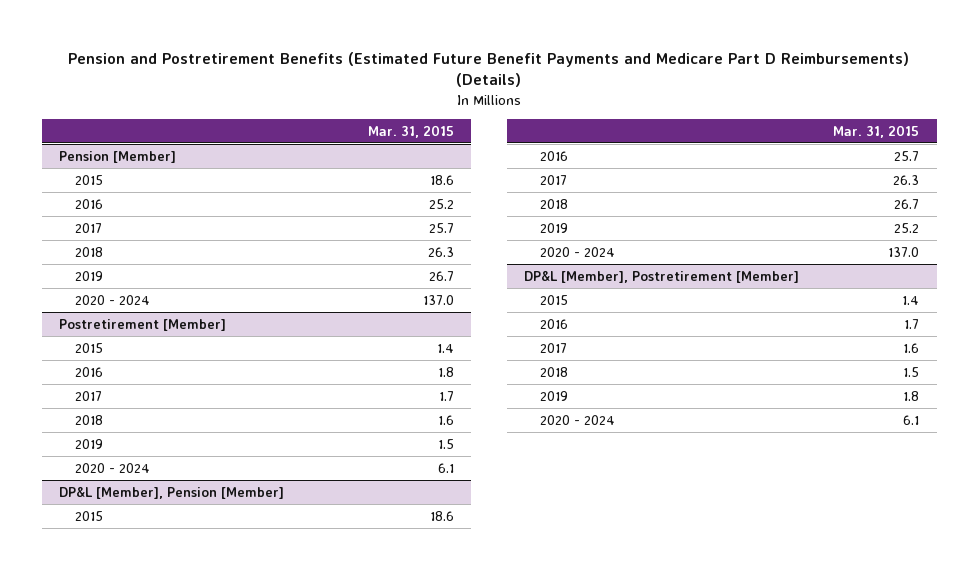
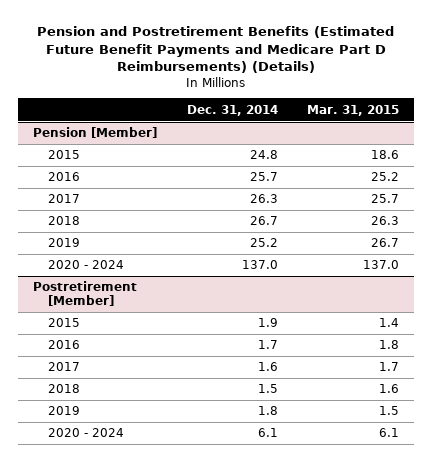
none -> [186,104,278,116] Dec. 31, 2014
[58,485,284,499] DP&L [Member], Pension [Member] -> none
[75,510,104,521] 2015 -> none
[540,150,569,161] 2016 -> none
[540,174,568,185] 2017 -> none
[540,198,569,209] 2018 -> none
[540,222,569,233] 2019 -> none
[540,246,616,257] 2020 - 2024 -> none
[523,269,799,283] DP&L [Member], Postretirement [Member] -> none
[540,294,569,305] 2015 -> none
[540,318,569,329] 2016 -> none
[540,342,568,353] 2017 -> none
[540,366,569,377] 2018 -> none
[540,390,569,401] 2019 -> none
[540,414,616,425] 2020 - 2024 -> none

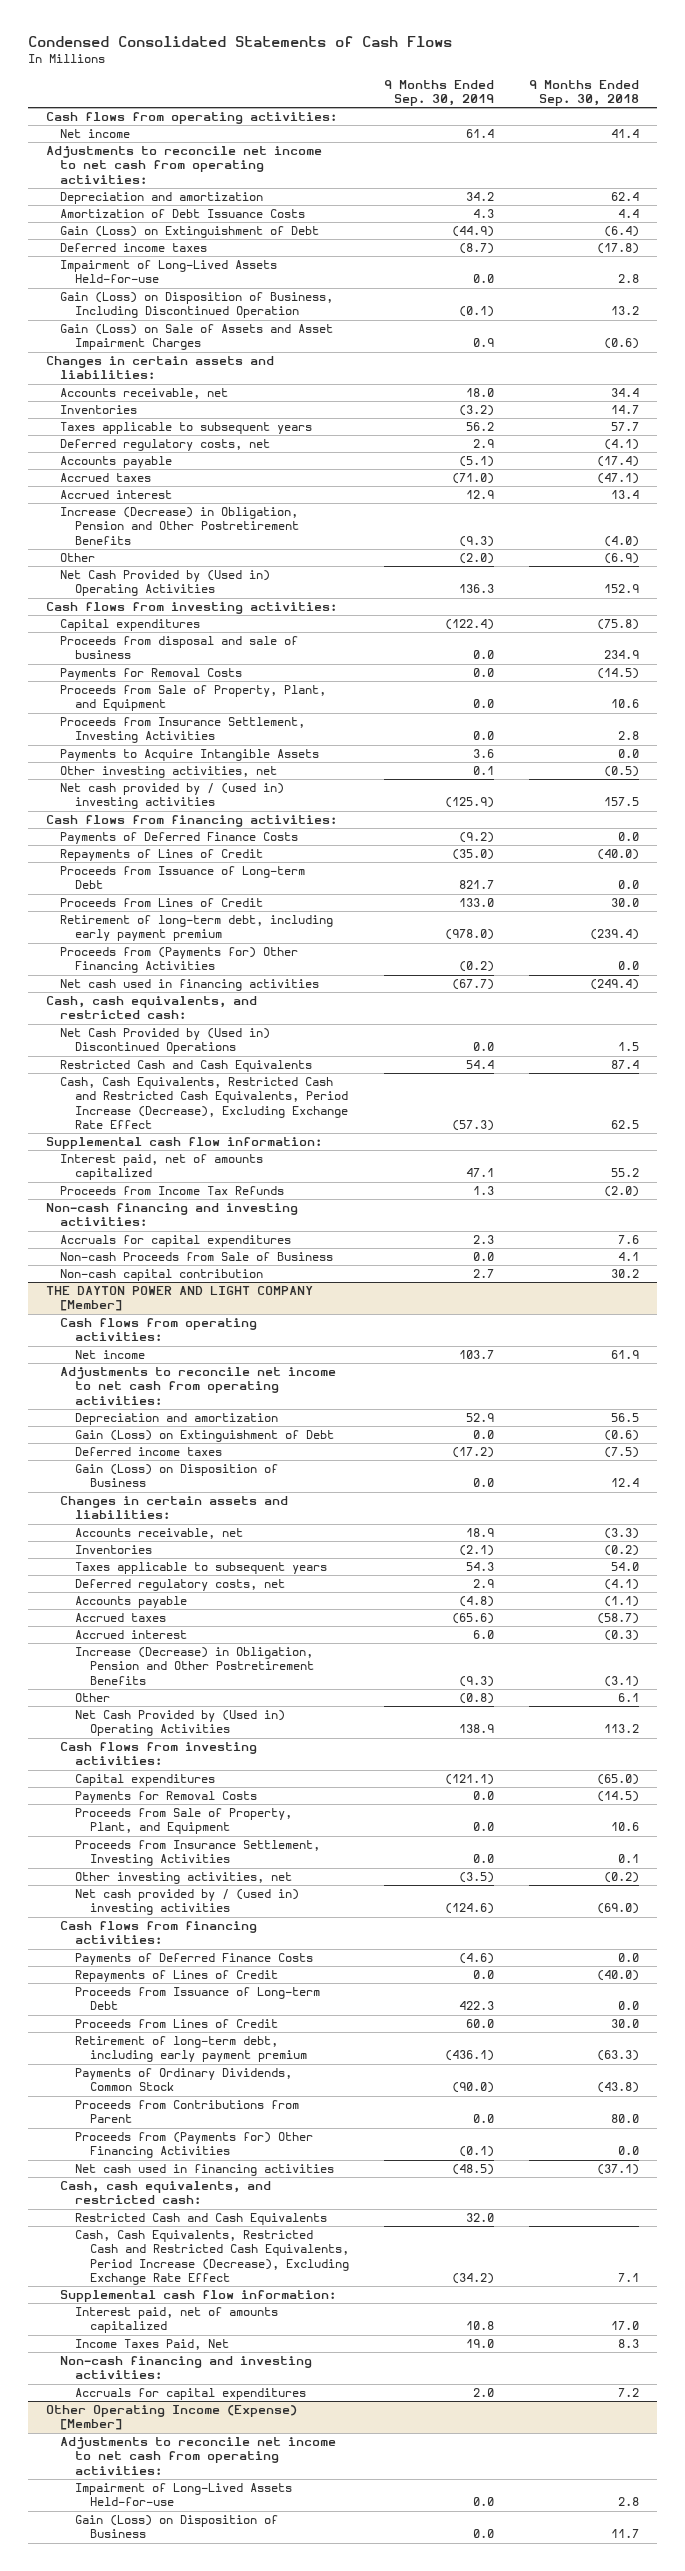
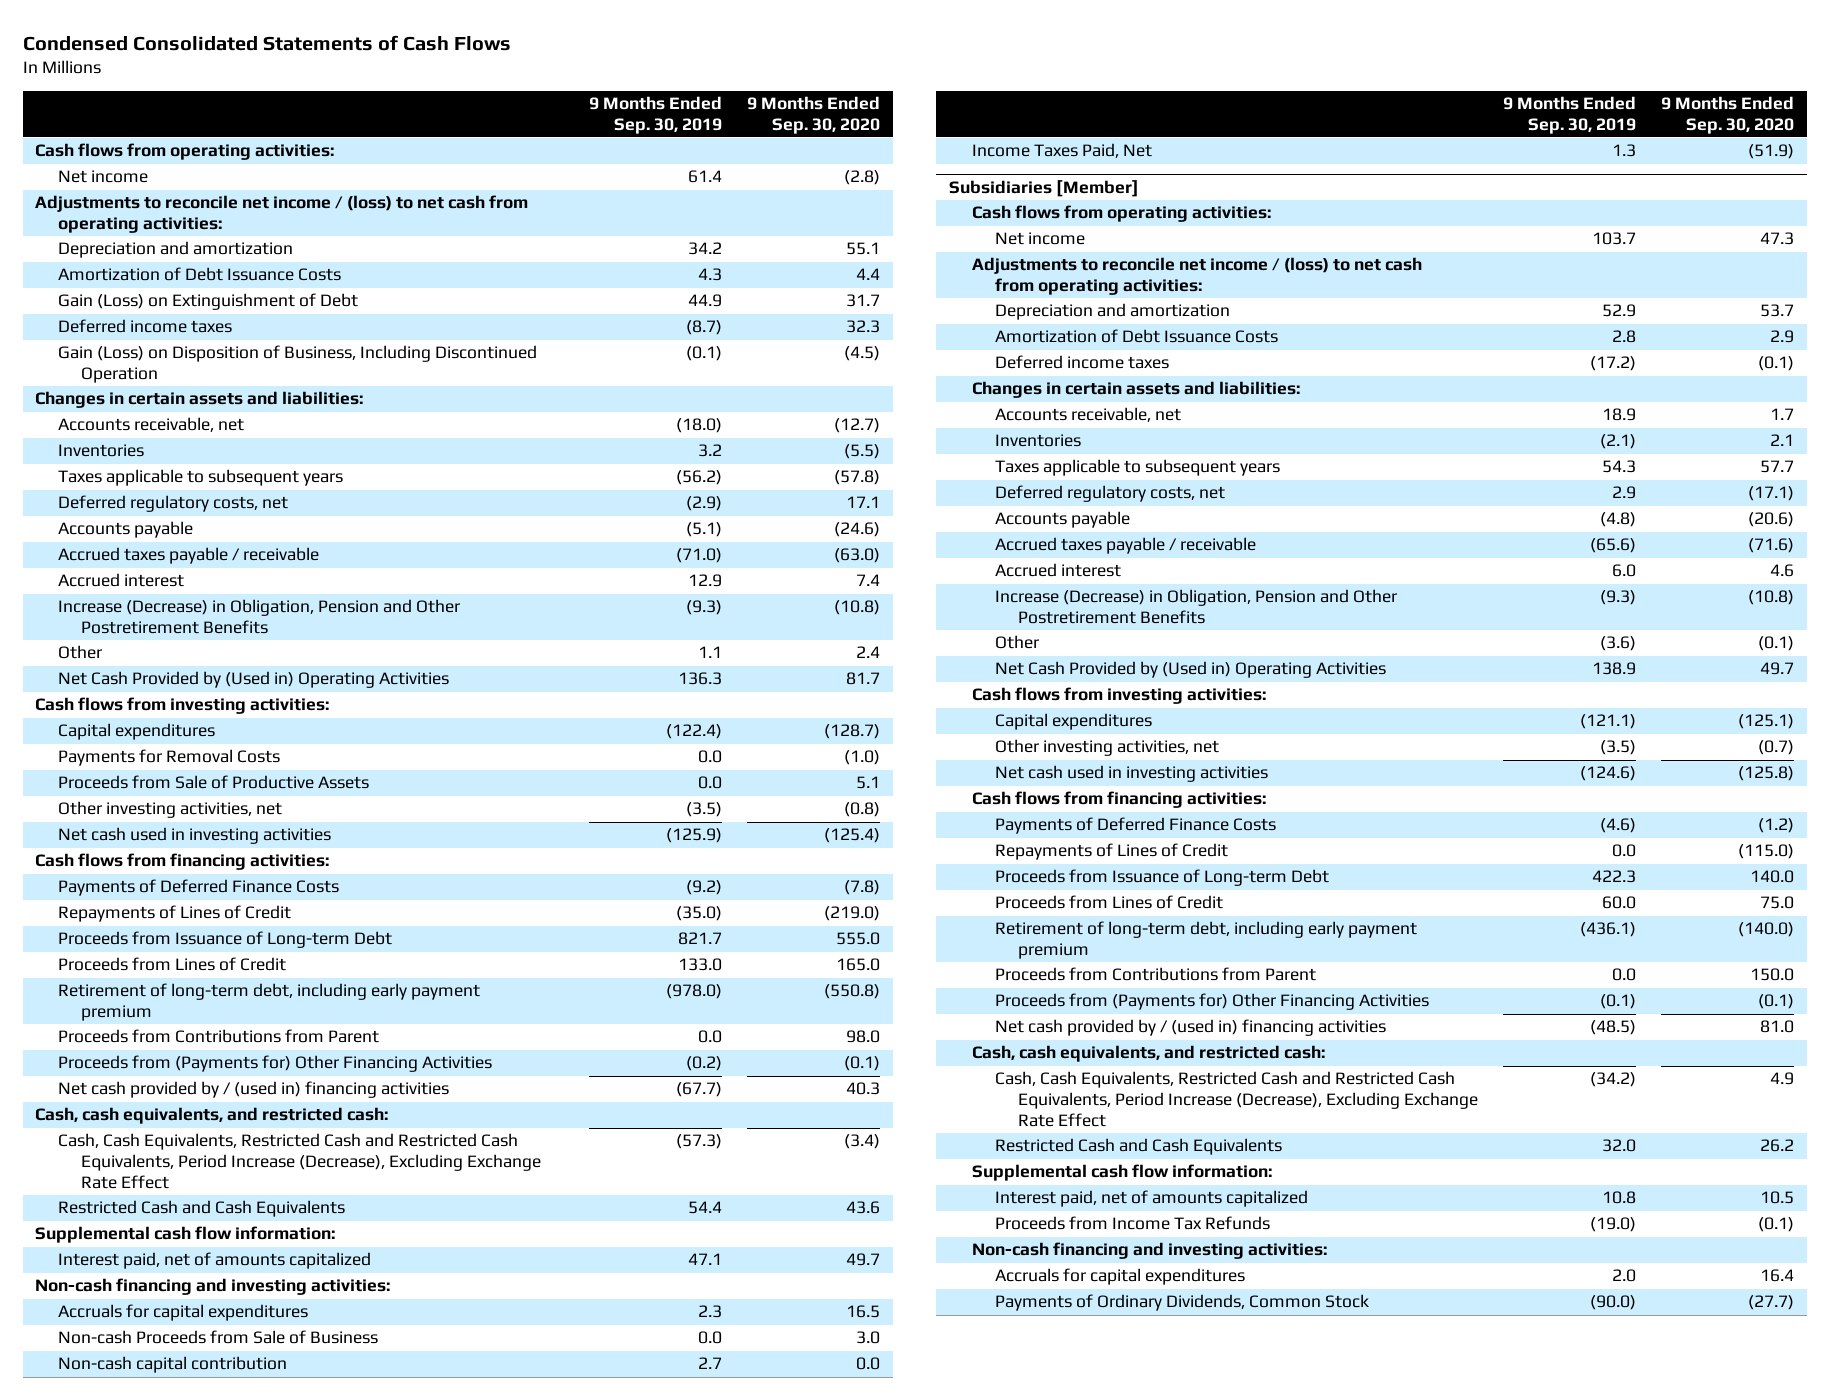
[529,80,640,107] 9 Months Ended Sep. 30, 2018 -> none
none -> [747,96,881,134] 9 Months Ended Sep. 30, 2020
[45,146,322,184] Adjustments to reconcile net income to net cash from operating activities: -> [35,195,529,234] Adjustments to reconcile net income / (loss) to net cash from operating activities:
[451,226,494,238] (44.9) -> [688,294,723,308] 44.9
[60,260,278,284] Impairment of Long-Lived Assets Held-for-use -> none
[60,324,334,351] Gain (Loss) on Sale of Assets and Asset Impairment Charges -> none
[465,388,494,398] 18.0 -> [676,418,723,434] (18.0)
[458,405,494,417] (3.2) -> [698,444,723,458] 3.2
[465,422,494,432] 56.2 -> [676,470,723,486] (56.2)
[472,439,494,449] 2.9 -> [686,496,723,512] (2.9)
[60,473,152,483] Accrued taxes -> [58,547,320,565] Accrued taxes payable / receivable
[458,553,494,565] (2.0) -> [698,646,723,659] 1.1
[60,636,299,660] Proceeds from disposal and sale of business -> none
[60,685,327,712] Proceeds from Sale of Property, Plant, and Equipment -> none
[60,717,306,744] Proceeds from Insurance Settlement, Investing Activities -> none
[60,749,320,762] Payments to Acquire Intangible Assets -> none
none -> [58,775,370,790] Proceeds from Sale of Productive Assets
[472,766,494,776] 0.1 -> [686,802,723,818] (3.5)
[60,783,285,810] Net cash provided by / (used in) investing activities -> [58,827,332,845] Net cash used in investing activities
none -> [58,1029,380,1044] Proceeds from Contributions from Parent
[60,979,320,992] Net cash used in financing activities -> [58,1081,450,1099] Net cash provided by / (used in) financing activities
[60,1028,271,1055] Net Cash Provided by (Used in) Discontinued Operations -> none
[60,1060,313,1073] Restricted Cash and Cash Equivalents -> [58,1200,346,1218] Restricted Cash and Cash Equivalents
[60,1186,285,1196] Proceeds from Income Tax Refunds -> none
none -> [971,143,1152,159] Income Taxes Paid, Net
[45,1286,313,1312] THE DAYTON POWER AND LIGHT COMPANY [Member] -> [948,179,1139,197] Subsidiaries [Member]
[60,1367,337,1405] Adjustments to reconcile net income to net cash from operating activities: -> [971,257,1422,296] Adjustments to reconcile net income / (loss) to net cash from operating activities:
[75,1430,335,1443] Gain (Loss) on Extinguishment of Debt -> none
none -> [994,329,1278,344] Amortization of Debt Issuance Costs
[75,1464,279,1488] Gain (Loss) on Disposition of Business -> none
[75,1613,167,1623] Accrued taxes -> [994,537,1256,555] Accrued taxes payable / receivable
[458,1693,494,1705] (0.8) -> [1599,636,1636,652] (3.6)
[75,1791,258,1804] Payments for Removal Costs -> none
[75,1808,293,1835] Proceeds from Sale of Property, Plant, and Equipment -> none
[75,1840,321,1867] Proceeds from Insurance Settlement, Investing Activities -> none
[75,1889,300,1916] Net cash provided by / (used in) investing activities -> [994,765,1268,783] Net cash used in investing activities
[75,2068,293,2092] Payments of Ordinary Dividends, Common Stock -> none
[75,2164,335,2177] Net cash used in financing activities -> [994,1019,1386,1037] Net cash provided by / (used in) financing activities
[75,2213,328,2226] Restricted Cash and Cash Equivalents -> none
none -> [994,1138,1282,1156] Restricted Cash and Cash Equivalents
[75,2339,230,2351] Income Taxes Paid, Net -> none
none -> [994,1216,1270,1231] Proceeds from Income Tax Refunds
[45,2405,297,2431] Other Operating Income (Expense) [Member] -> none
[60,2437,337,2475] Adjustments to reconcile net income to net cash from operating activities: -> none
[75,2483,293,2507] Impairment of Long-Lived Assets Held-for-use -> none
[75,2515,279,2539] Gain (Loss) on Disposition of Business -> none
none -> [994,1294,1369,1312] Payments of Ordinary Dividends, Common Stock

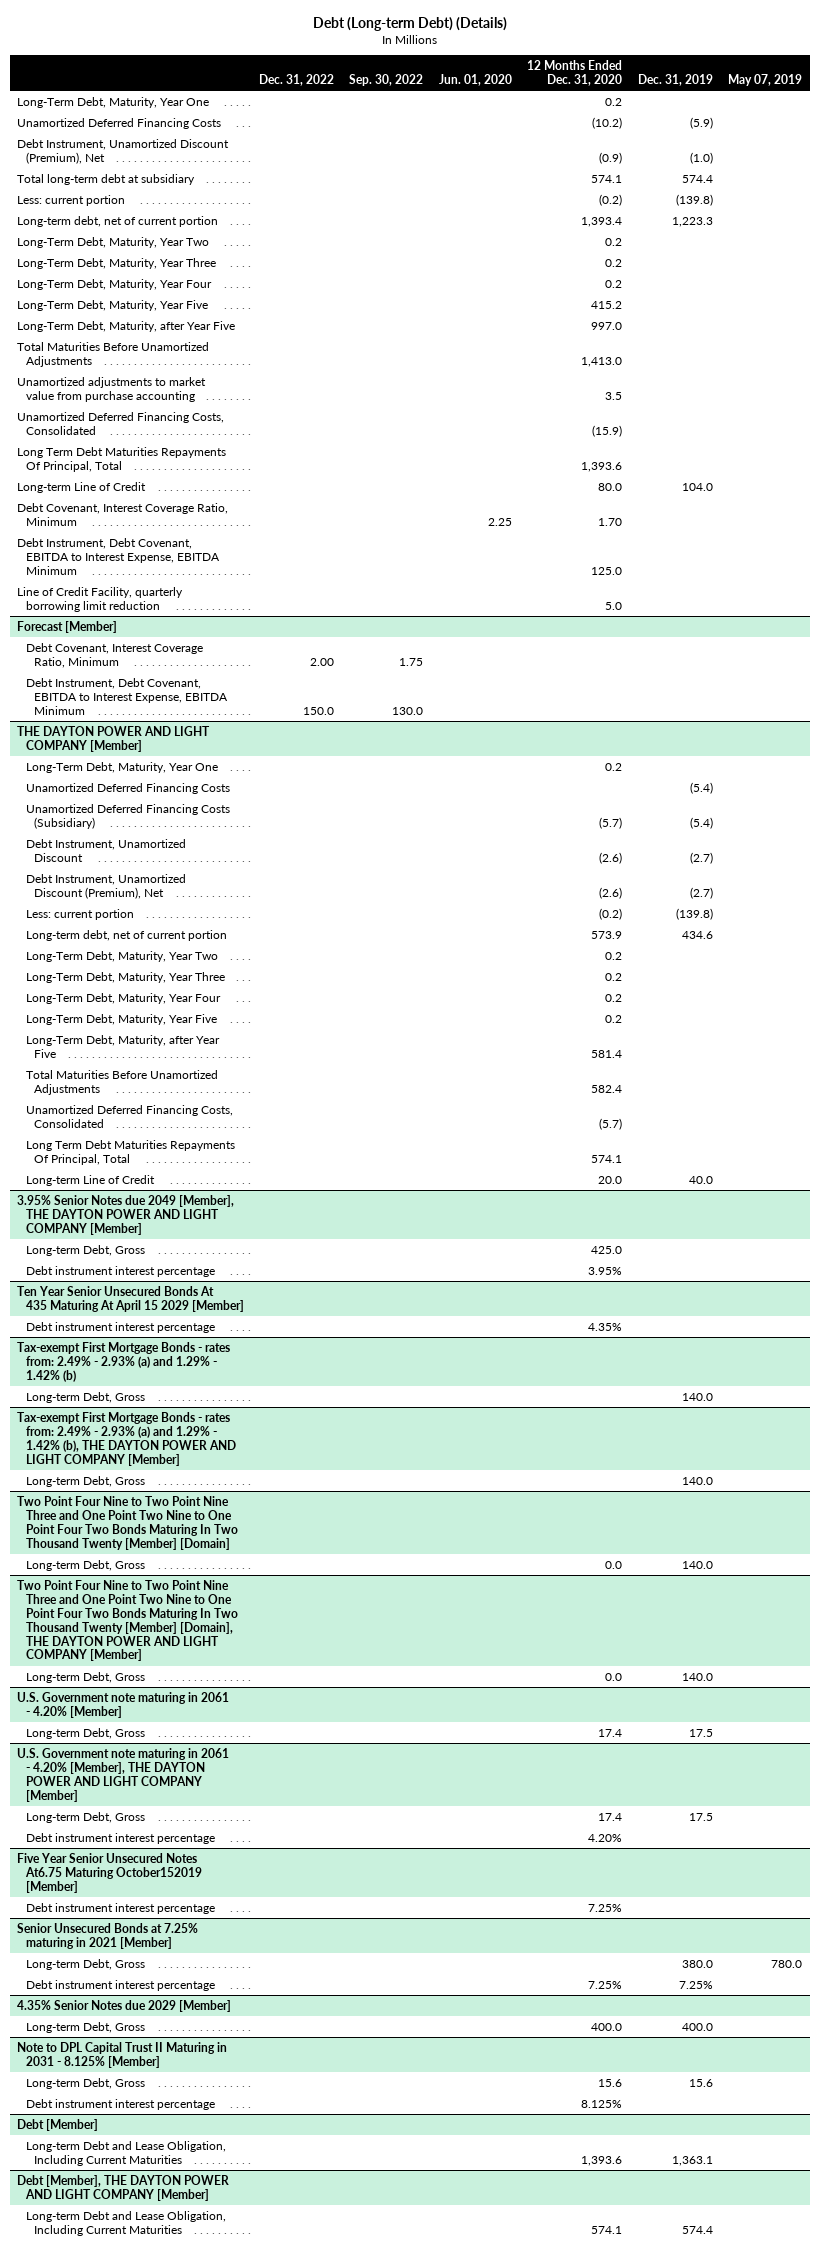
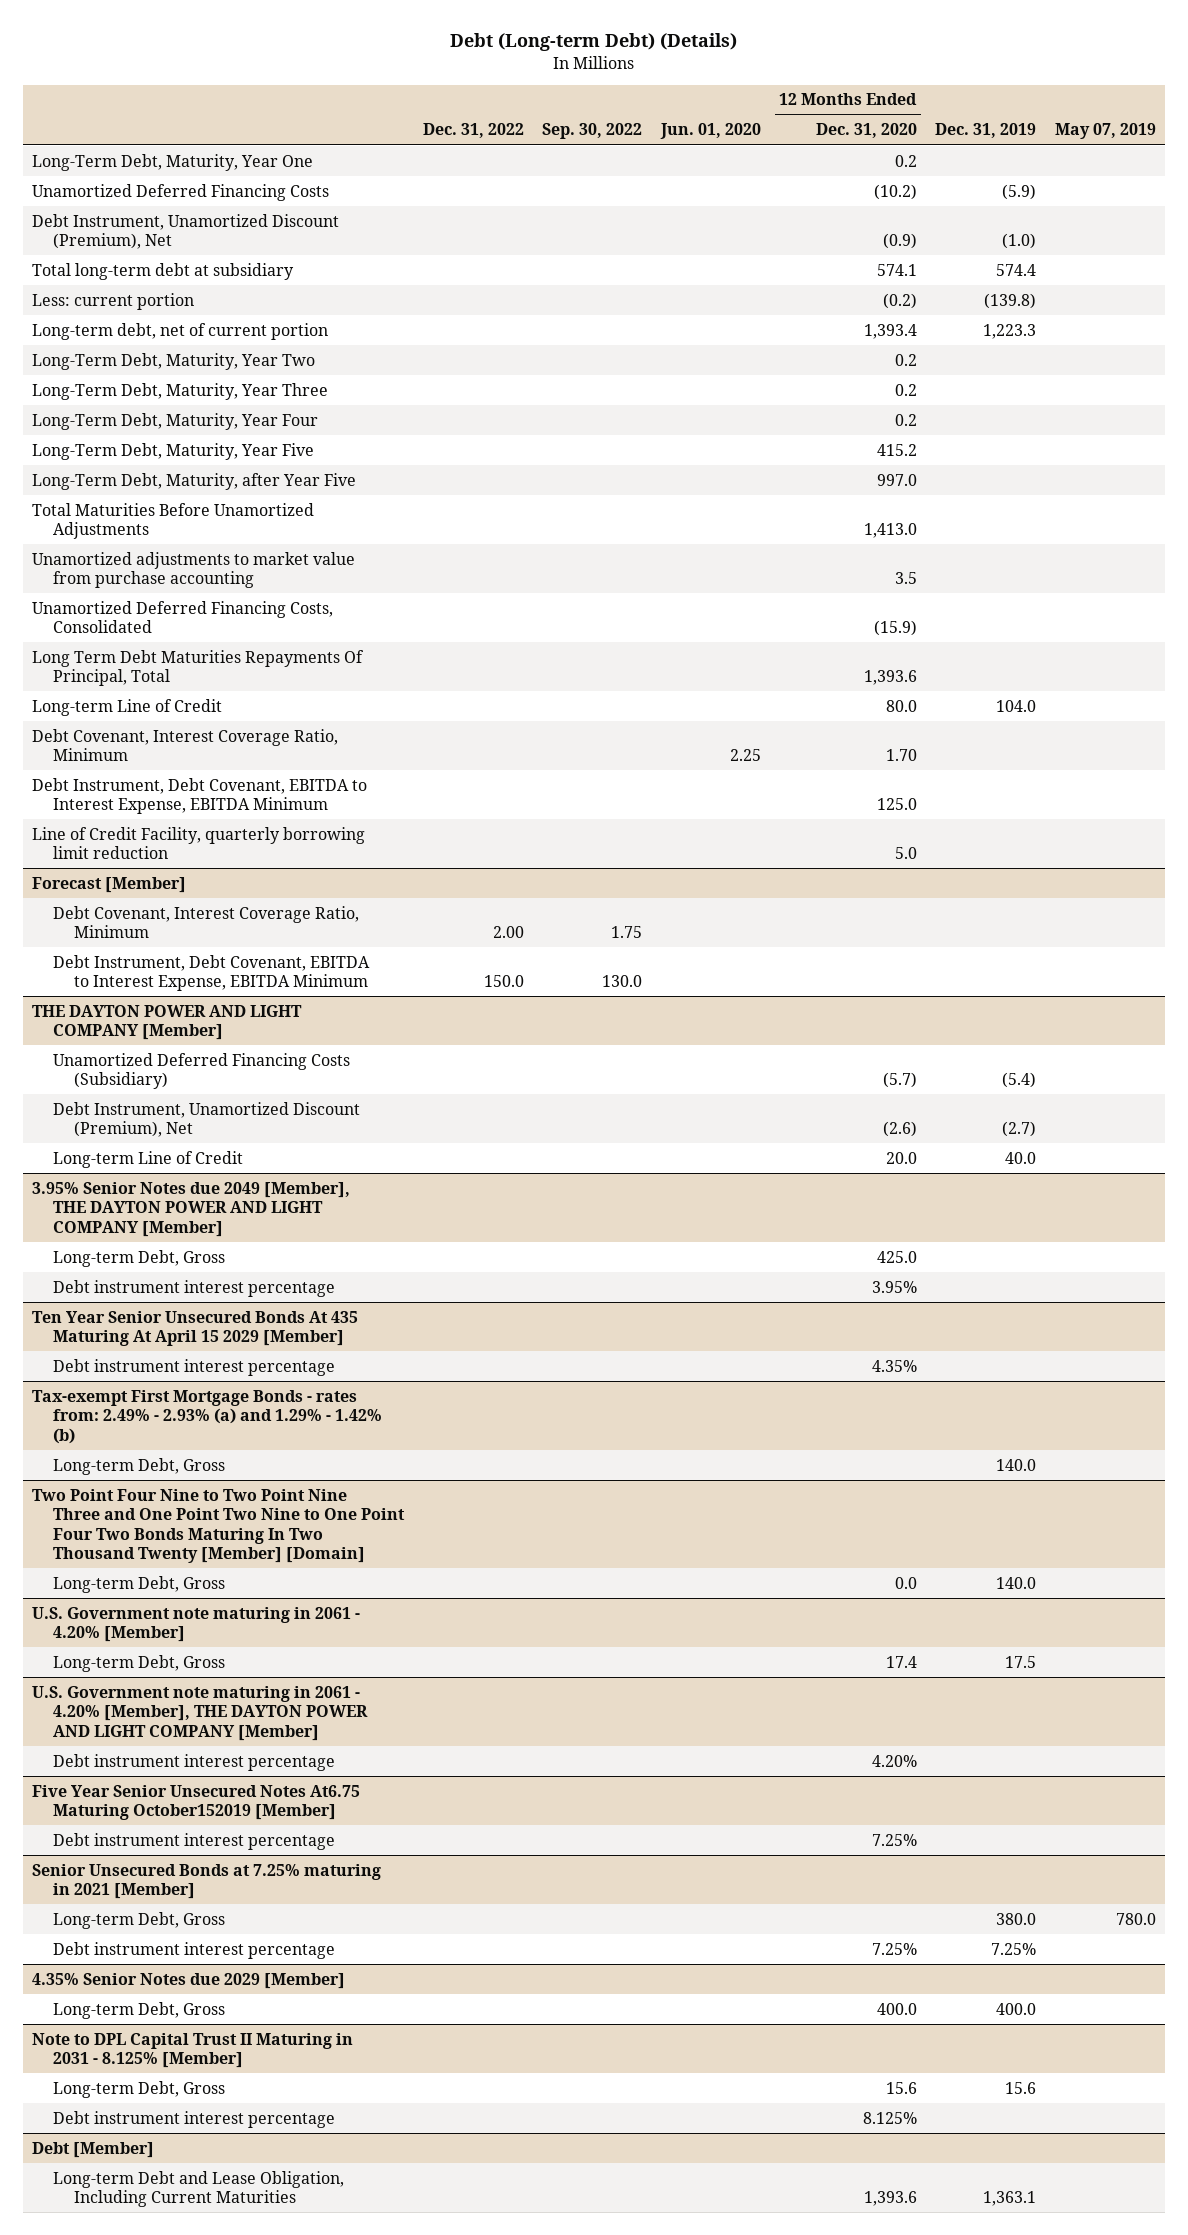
[25,761,218,773] Long-Term Debt, Maturity, Year One -> none
[25,782,230,794] Unamortized Deferred Financing Costs -> none
[25,838,186,862] Debt Instrument, Unamortized Discount -> none
[25,908,134,920] Less: current portion -> none
[25,929,227,941] Long-term debt, net of current portion -> none
[25,950,218,962] Long-Term Debt, Maturity, Year Two -> none
[25,971,225,983] Long-Term Debt, Maturity, Year Three -> none
[25,992,221,1004] Long-Term Debt, Maturity, Year Four -> none
[25,1013,217,1025] Long-Term Debt, Maturity, Year Five -> none
[25,1034,220,1058] Long-Term Debt, Maturity, after Year Five -> none
[25,1069,218,1095] Total Maturities Before Unamortized Adjustments -> none
[25,1104,233,1128] Unamortized Deferred Financing Costs, Consolidated -> none
[25,1139,235,1165] Long Term Debt Maturities Repayments Of Principal, Total -> none
[17,1411,236,1466] Tax-exempt First Mortgage Bonds - rates from: 2.49% - 2.93% (a) and 1.29% - 1.42% (b), THE DAYTON POWER AND LIGHT COMPANY [Member] -> none
[25,1475,145,1487] Long-term Debt, Gross -> none
[17,1579,238,1662] Two Point Four Nine to Two Point Nine Three and One Point Two Nine to One Point Four Two Bonds Maturing In Two Thousand Twenty [Member] [Domain], THE DAYTON POWER AND LIGHT COMPANY [Member] -> none
[25,1671,145,1683] Long-term Debt, Gross -> none
[25,1811,145,1823] Long-term Debt, Gross -> none
[17,2174,230,2201] Debt [Member], THE DAYTON POWER AND LIGHT COMPANY [Member] -> none
[25,2210,226,2236] Long-term Debt and Lease Obligation, Including Current Maturities -> none

